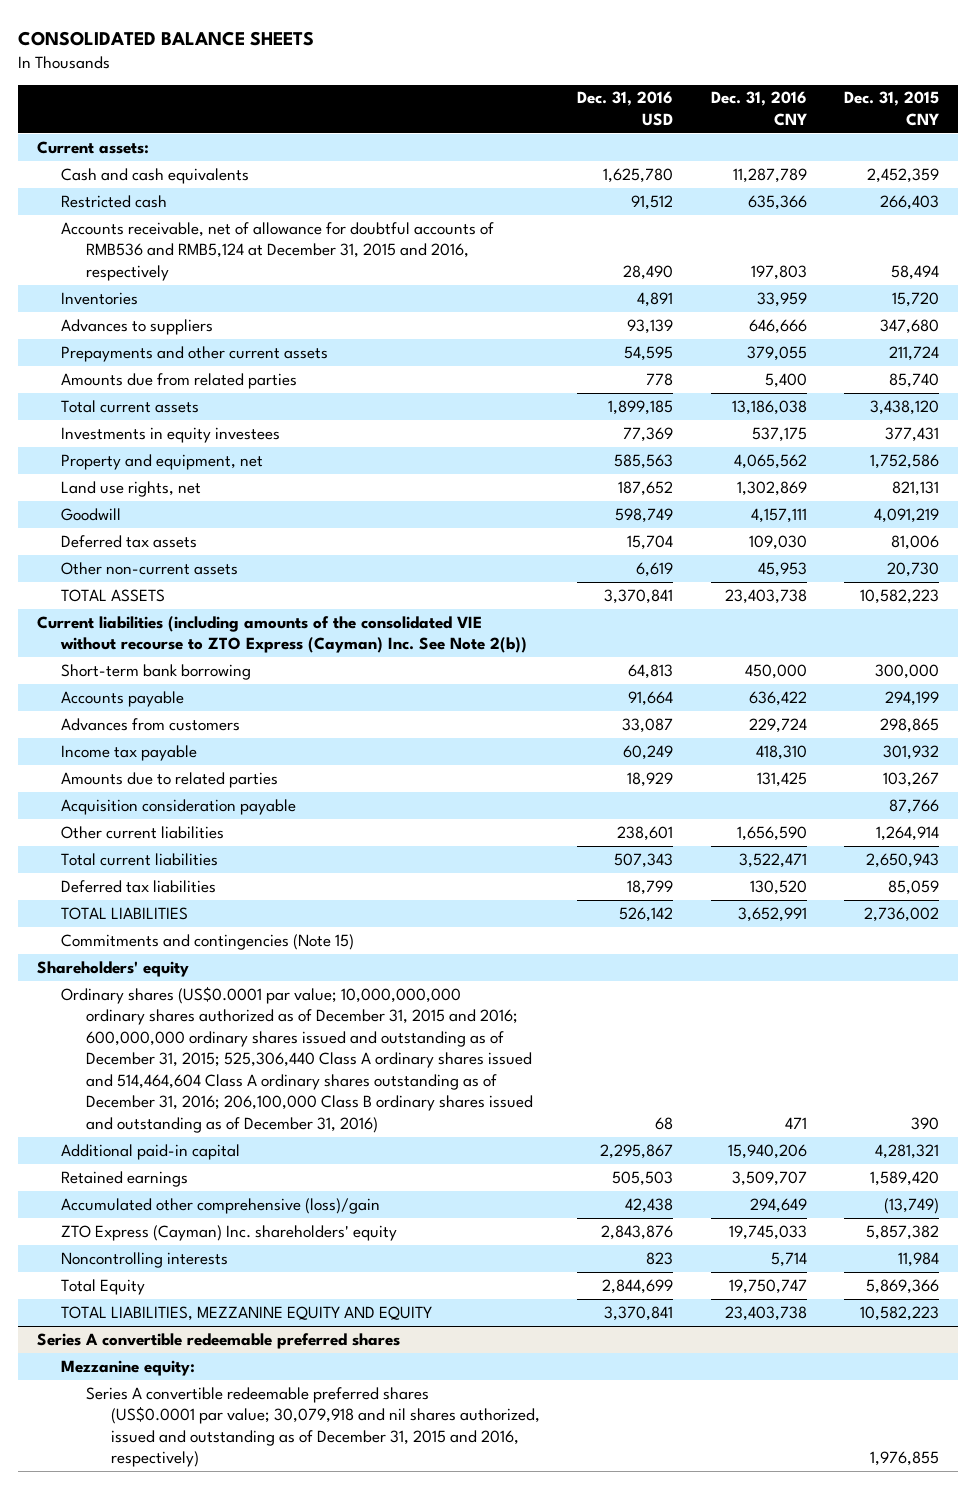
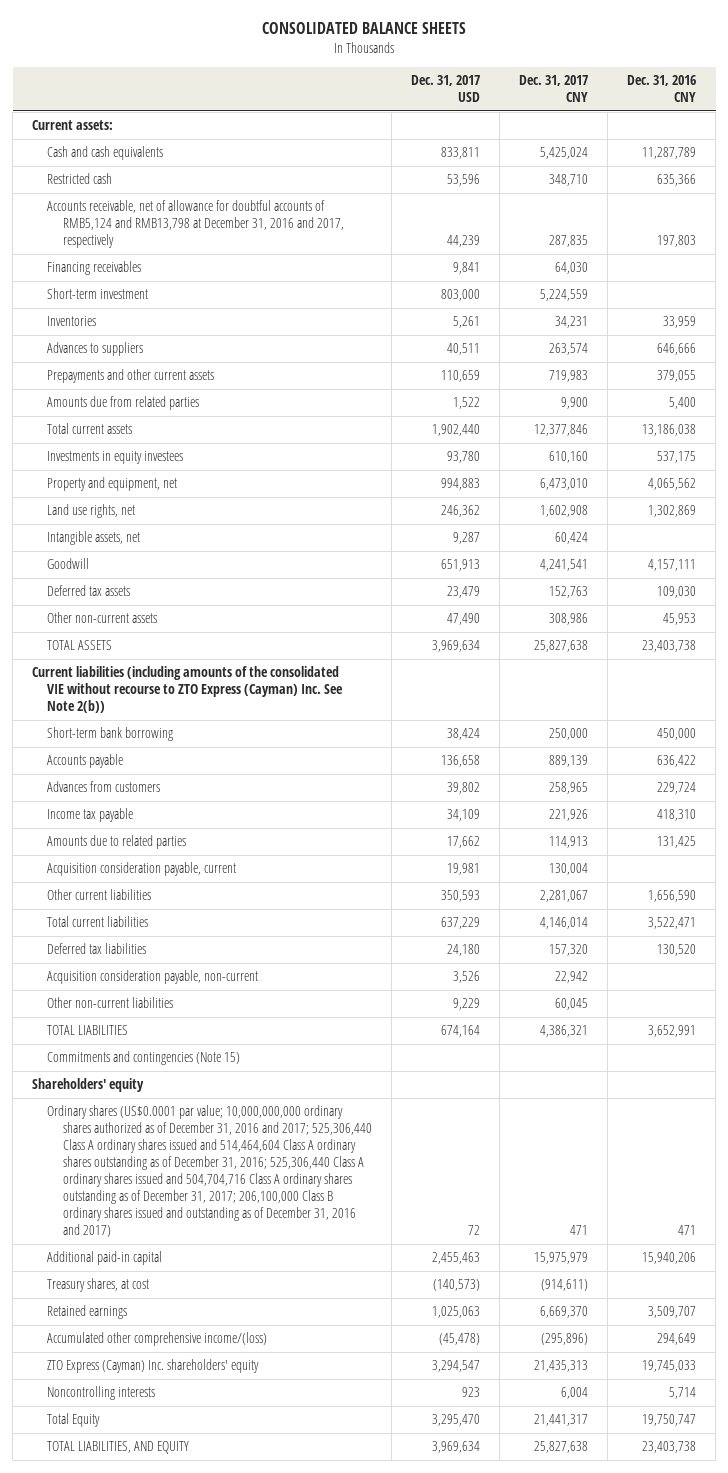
[577,91,674,126] Dec. 31, 2016 USD -> none
[843,91,939,126] Dec. 31, 2015 CNY -> none
none -> [410,75,480,103] Dec. 31, 2017 USD
none -> [518,75,588,103] Dec. 31, 2017 CNY
[61,221,495,281] Accounts receivable, net of allowance for doubtful accounts of RMB536 and RMB5,124 at December 31, 2015 and 2016, respectively -> [47,200,344,249] Accounts receivable, net of allowance for doubtful accounts of RMB5,124 and RMB13,798 at December 31, 2016 and 2017, respectively
none -> [47,261,142,276] Financing receivables
none -> [47,288,149,300] Short-term investment
none -> [47,531,141,546] Intangible assets, net
[61,798,297,815] Acquisition consideration payable -> [47,862,237,877] Acquisition consideration payable, current
none -> [47,970,259,985] Acquisition consideration payable, non-current
none -> [47,997,174,1009] Other non-current liabilities
[61,985,534,1133] Ordinary shares (US$0.0001 par value; 10,000,000,000 ordinary shares authorized as of December 31, 2015 and 2016; 600,000,000 ordinary shares issued and outstanding as of December 31, 2015; 525,306,440 Class A ordinary shares issued and 514,464,604 Class A ordinary shares outstanding as of December 31, 2016; 206,100,000 Class B ordinary shares issued and outstanding as of December 31, 2016) -> [47,1105,372,1238] Ordinary shares (US$0.0001 par value; 10,000,000,000 ordinary shares authorized as of December 31, 2016 and 2017; 525,306,440 Class A ordinary shares issued and 514,464,604 Class A ordinary shares outstanding as of December 31, 2016; 525,306,440 Class A ordinary shares issued and 504,704,716 Class A ordinary shares outstanding as of December 31, 2017; 206,100,000 Class B ordinary shares issued and outstanding as of December 31, 2016 and 2017)
none -> [47,1278,150,1293] Treasury shares, at cost
[61,1197,381,1214] Accumulated other comprehensive (loss)/gain -> [47,1332,268,1347] Accumulated other comprehensive income/(loss)
[36,1332,400,1349] Series A convertible redeemable preferred shares -> none
[61,1359,196,1376] Mezzanine equity: -> none
[86,1386,540,1468] Series A convertible redeemable preferred shares (US$0.0001 par value; 30,079,918 and nil shares authorized, issued and outstanding as of December 31, 2015 and 2016, respectively) -> none
[61,1305,433,1321] TOTAL LIABILITIES, MEZZANINE EQUITY AND EQUITY -> [47,1441,190,1455] TOTAL LIABILITIES, AND EQUITY

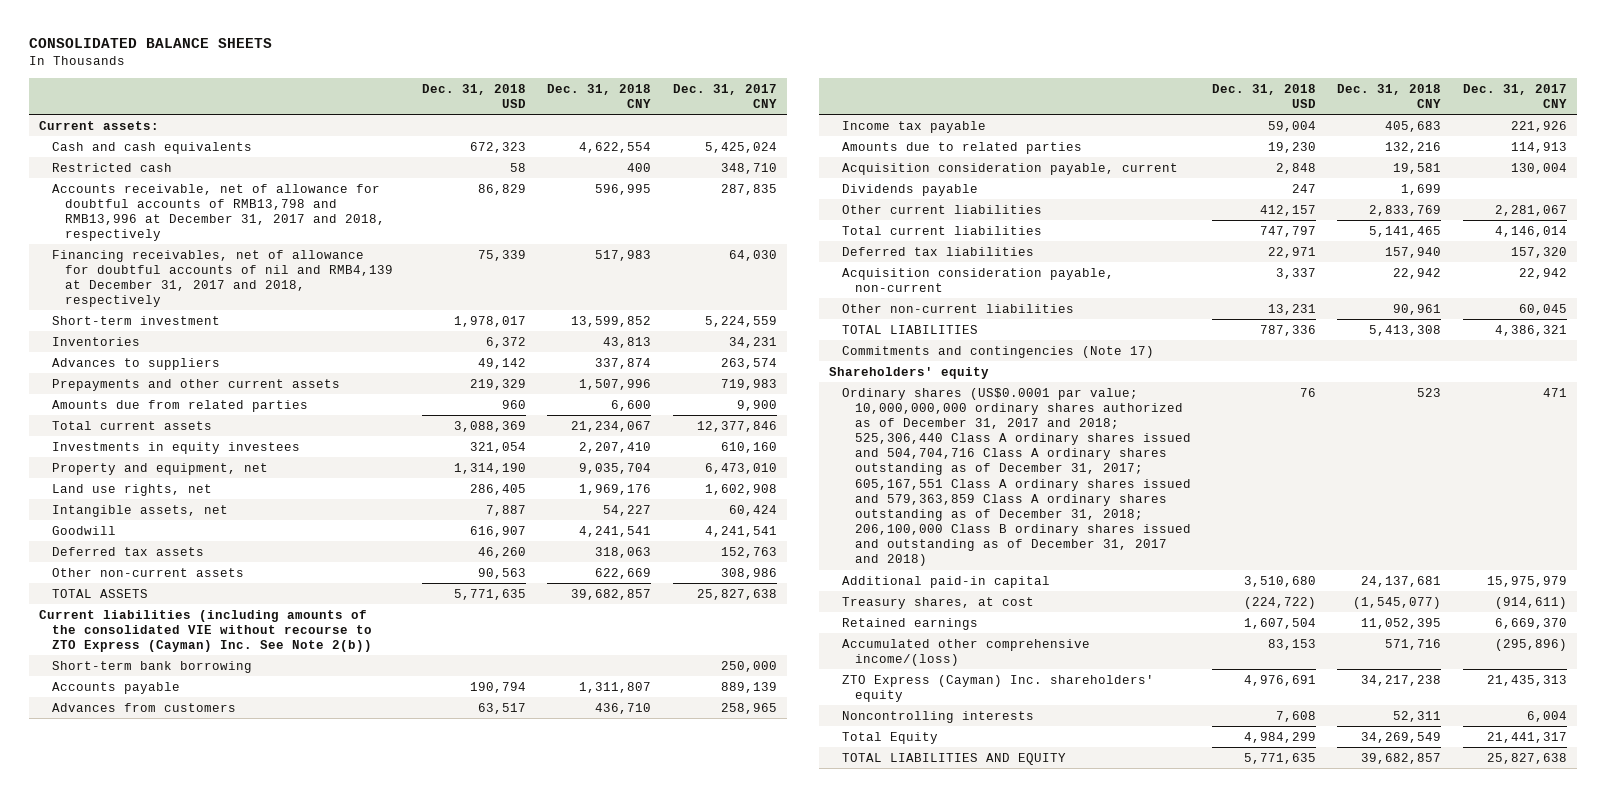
[410,75,480,103] Dec. 31, 2017 USD -> none
[626,75,696,103] Dec. 31, 2016 CNY -> none
none -> [421,83,526,108] Dec. 31, 2018 USD
none -> [547,83,652,108] Dec. 31, 2018 CNY
[47,200,344,249] Accounts receivable, net of allowance for doubtful accounts of RMB5,124 and RMB13,798 at December 31, 2016 and 2017, respectively -> [52,183,385,242] Accounts receivable, net of allowance for doubtful accounts of RMB13,798 and RMB13,996 at December 31, 2017 and 2018, respectively
[47,261,142,276] Financing receivables -> [52,249,393,308] Financing receivables, net of allowance for doubtful accounts of nil and RMB4,139 at December 31, 2017 and 2018, respectively
none -> [842,183,979,196] Dividends payable
[47,1051,241,1066] Commitments and contingencies (Note 15) -> [842,345,1155,358] Commitments and contingencies (Note 17)
[47,1105,372,1238] Ordinary shares (US$0.0001 par value; 10,000,000,000 ordinary shares authorized as of December 31, 2016 and 2017; 525,306,440 Class A ordinary shares issued and 514,464,604 Class A ordinary shares outstanding as of December 31, 2016; 525,306,440 Class A ordinary shares issued and 504,704,716 Class A ordinary shares outstanding as of December 31, 2017; 206,100,000 Class B ordinary shares issued and outstanding as of December 31, 2016 and 2017) -> [842,387,1191,567] Ordinary shares (US$0.0001 par value; 10,000,000,000 ordinary shares authorized as of December 31, 2017 and 2018; 525,306,440 Class A ordinary shares issued and 504,704,716 Class A ordinary shares outstanding as of December 31, 2017; 605,167,551 Class A ordinary shares issued and 579,363,859 Class A ordinary shares outstanding as of December 31, 2018; 206,100,000 Class B ordinary shares issued and outstanding as of December 31, 2017 and 2018)
[47,1441,190,1455] TOTAL LIABILITIES, AND EQUITY -> [842,752,1067,765] TOTAL LIABILITIES AND EQUITY

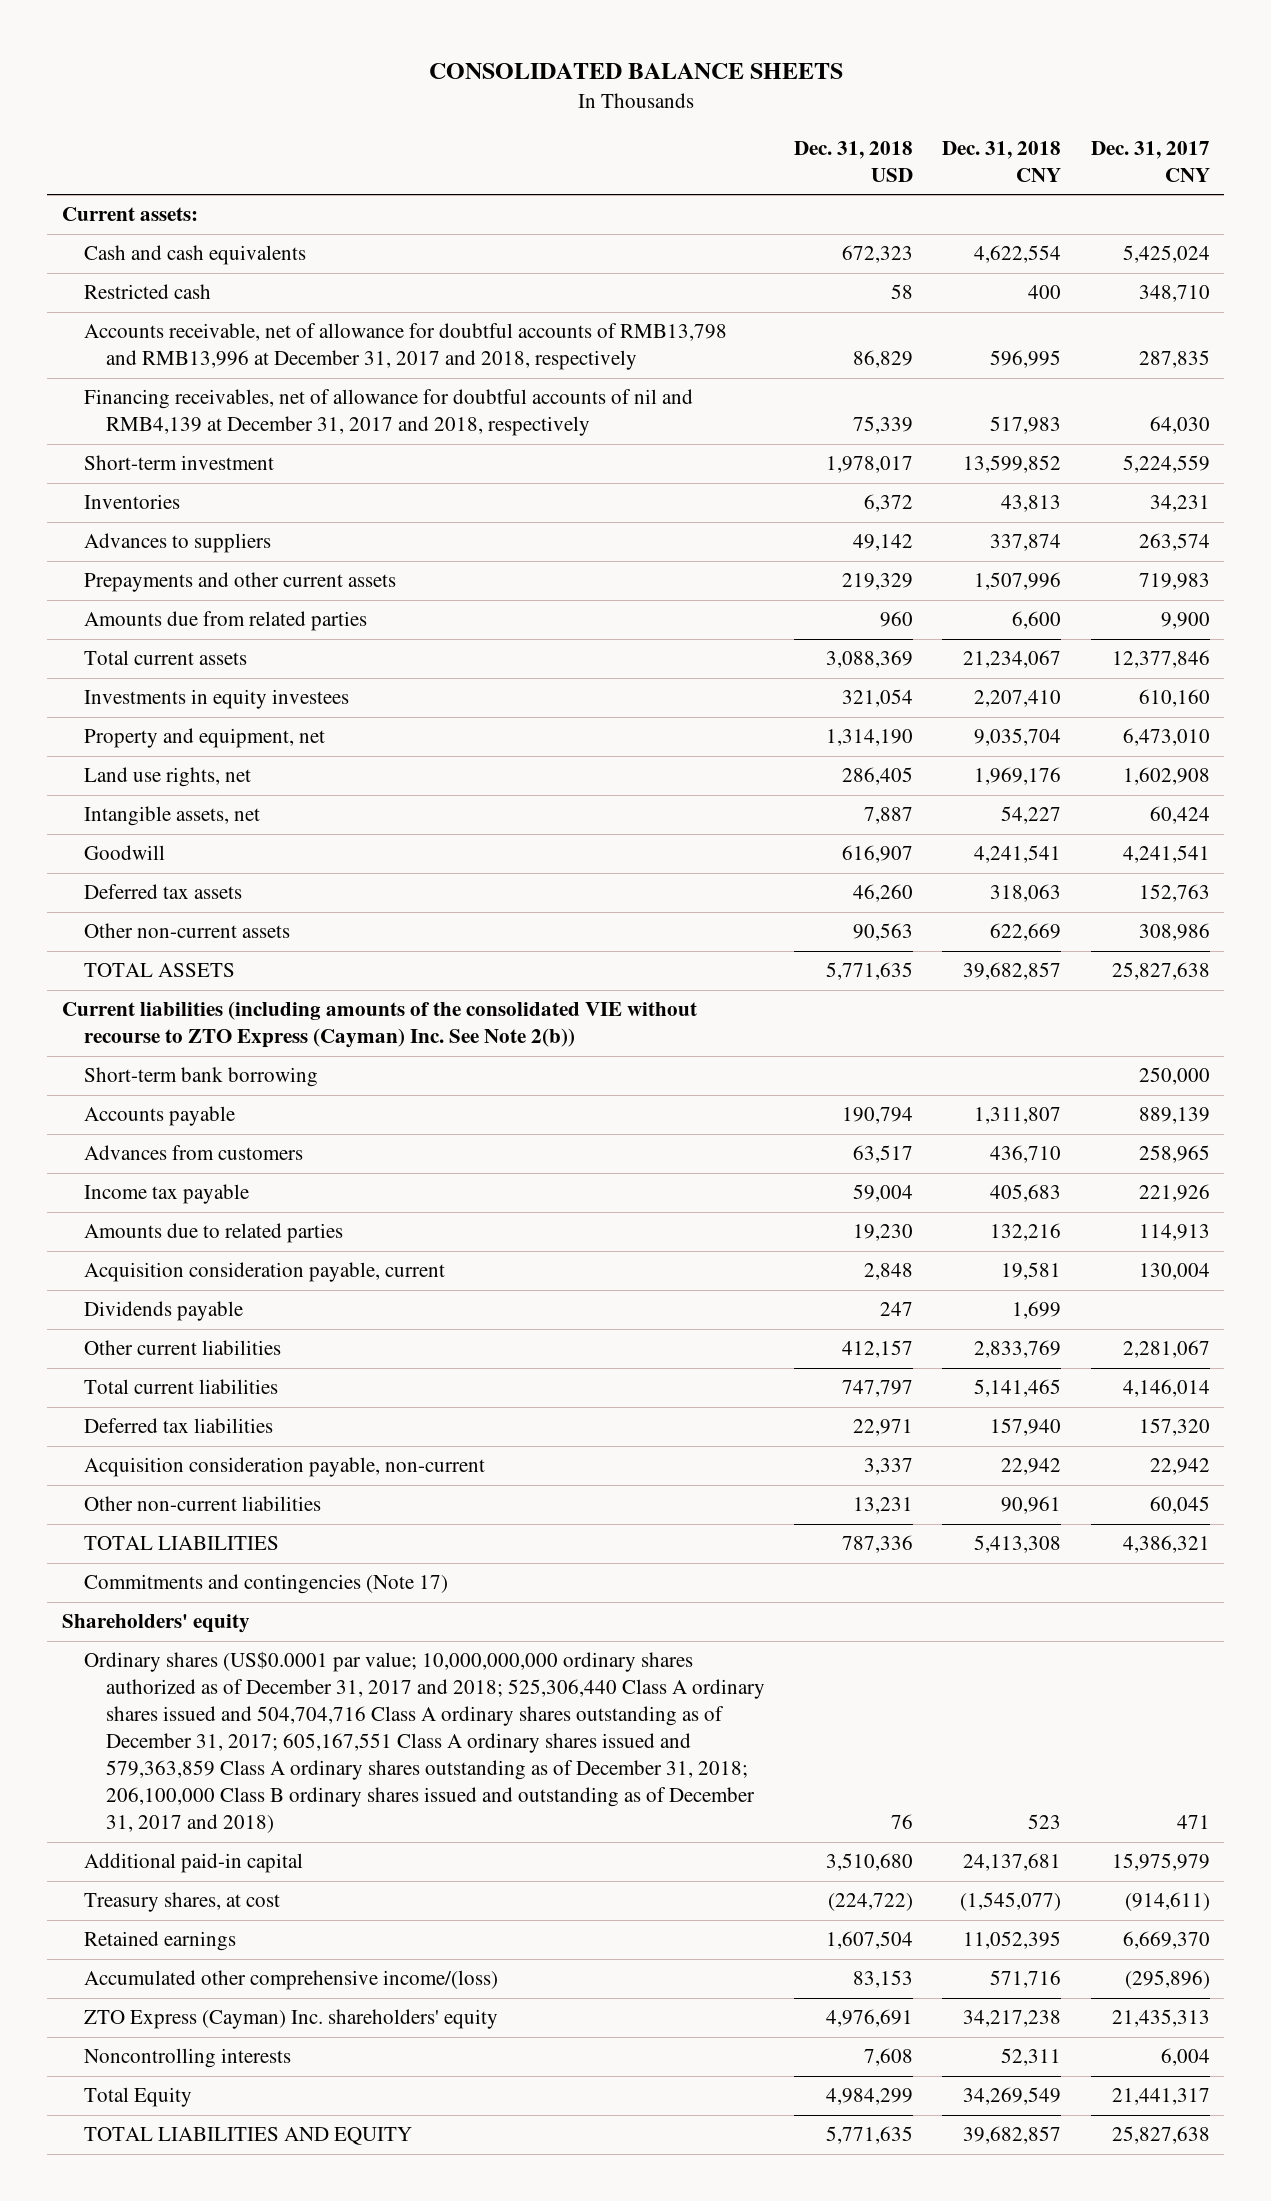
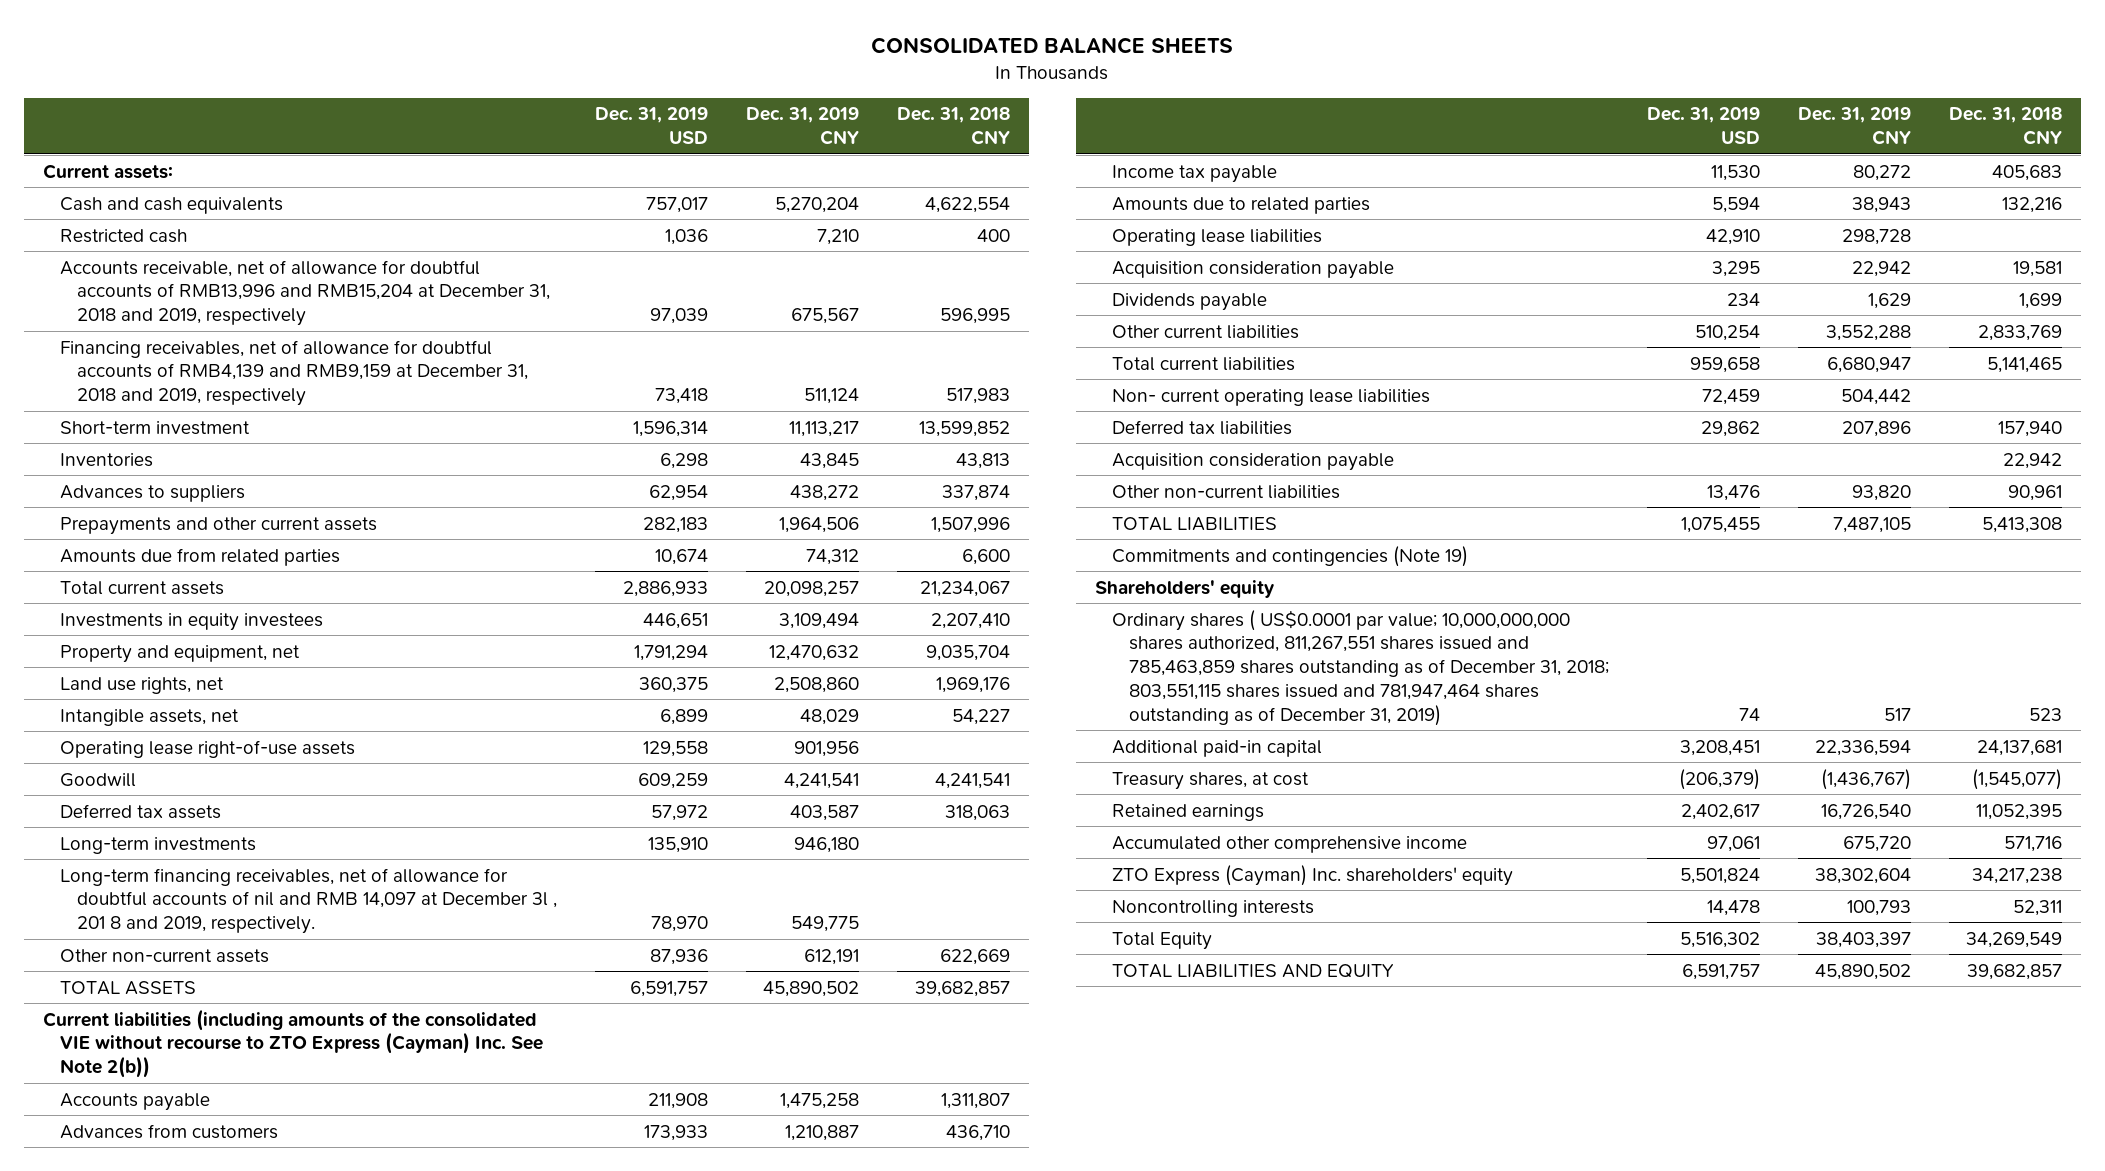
[794,140,914,182] Dec. 31, 2018 USD -> none
[1090,140,1210,182] Dec. 31, 2017 CNY -> none
none -> [595,107,709,145] Dec. 31, 2019 USD
none -> [746,107,860,146] Dec. 31, 2019 CNY
[83,323,727,371] Accounts receivable, net of allowance for doubtful accounts of RMB13,798 and RMB13,996 at December 31, 2017 and 2018, respectively -> [60,259,551,327] Accounts receivable, net of allowance for doubtful accounts of RMB13,996 and RMB15,204 at December 31, 2018 and 2019, respectively
[83,389,693,437] Financing receivables, net of allowance for doubtful accounts of nil and RMB4,139 at December 31, 2017 and 2018, respectively -> [60,339,529,407] Financing receivables, net of allowance for doubtful accounts of RMB4,139 and RMB9,159 at December 31, 2018 and 2019, respectively
none -> [60,739,356,758] Operating lease right-of-use assets
none -> [60,836,257,854] Long-term investments
none -> [60,867,558,935] Long-term financing receivables, net of allowance for doubtful accounts of nil and RMB 14,097 at December 3l , 201 8 and 2019, respectively.
[83,1067,318,1088] Short-term bank borrowing -> none
none -> [1112,228,1323,246] Operating lease liabilities
[83,1262,445,1283] Acquisition consideration payable, current -> [1112,260,1395,279] Acquisition consideration payable
none -> [1112,388,1431,406] Non- current operating lease liabilities
[83,1457,485,1478] Acquisition consideration payable, non-current -> [1112,452,1395,471] Acquisition consideration payable
[83,1574,448,1595] Commitments and contingencies (Note 17) -> [1112,545,1469,567] Commitments and contingencies (Note 19)
[83,1651,765,1834] Ordinary shares (US$0.0001 par value; 10,000,000,000 ordinary shares authorized as of December 31, 2017 and 2018; 525,306,440 Class A ordinary shares issued and 504,704,716 Class A ordinary shares outstanding as of December 31, 2017; 605,167,551 Class A ordinary shares issued and 579,363,859 Class A ordinary shares outstanding as of December 31, 2018; 206,100,000 Class B ordinary shares issued and outstanding as of December 31, 2017 and 2018) -> [1112,609,1610,726] Ordinary shares ( US$0.0001 par value; 10,000,000,000 shares authorized, 811,267,551 shares issued and 785,463,859 shares outstanding as of December 31, 2018; 803,551,115 shares issued and 781,947,464 shares outstanding as of December 31, 2019)
[83,1970,498,1991] Accumulated other comprehensive income/(loss) -> [1112,835,1468,853] Accumulated other comprehensive income

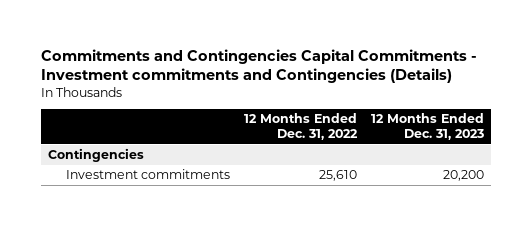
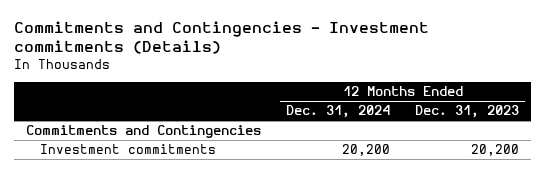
[41,48,478,83] Commitments and Contingencies Capital Commitments - Investment commitments and Contingencies (Details) -> [13,20,429,55] Commitments and Contingencies - Investment commitments (Details)
[243,113,358,140] 12 Months Ended Dec. 31, 2022 -> none
none -> [286,105,391,119] Dec. 31, 2024
[48,148,145,163] Contingencies -> [26,125,262,139] Commitments and Contingencies

